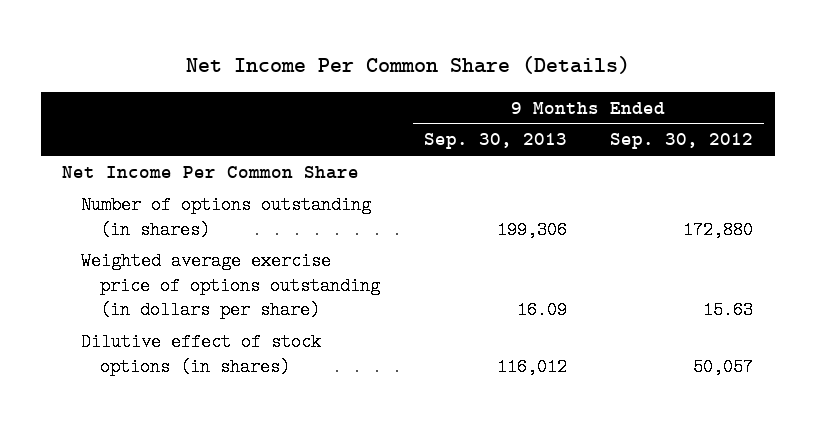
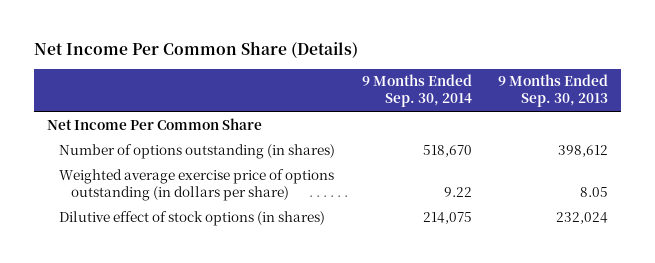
[609,133,753,150] Sep. 30, 2012 -> none
none -> [361,74,472,108] 9 Months Ended Sep. 30, 2014
[496,220,567,239] 199,306 -> [557,144,608,157] 398,612
[516,301,567,320] 16.09 -> [579,186,608,197] 8.05
[496,357,567,376] 116,012 -> [555,211,608,224] 232,024

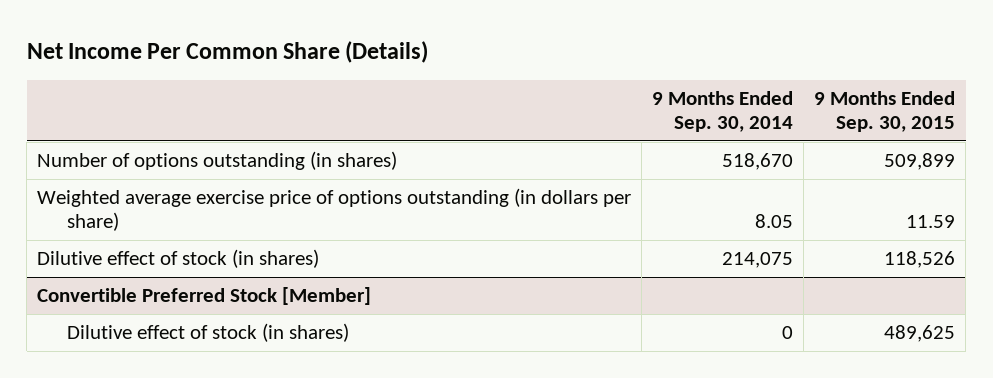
[497,74,608,108] 9 Months Ended Sep. 30, 2013 -> none
none -> [814,90,956,132] 9 Months Ended Sep. 30, 2015
[47,117,263,130] Net Income Per Common Share -> none
[443,186,472,197] 9.22 -> [755,214,794,229] 8.05
[59,210,326,226] Dilutive effect of stock options (in shares) -> [37,249,320,269] Dilutive effect of stock (in shares)
none -> [37,287,372,306] Convertible Preferred Stock [Member]
none -> [67,323,350,343] Dilutive effect of stock (in shares)

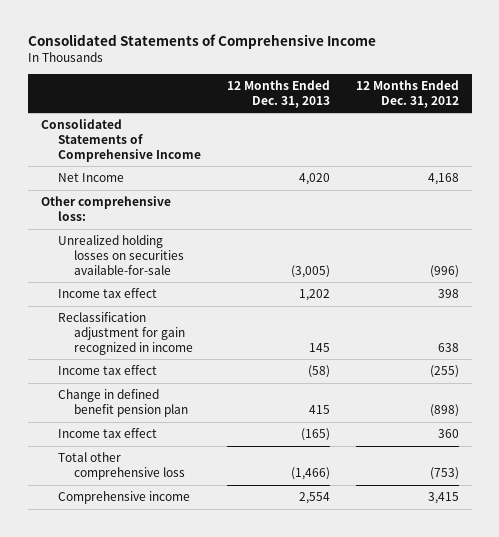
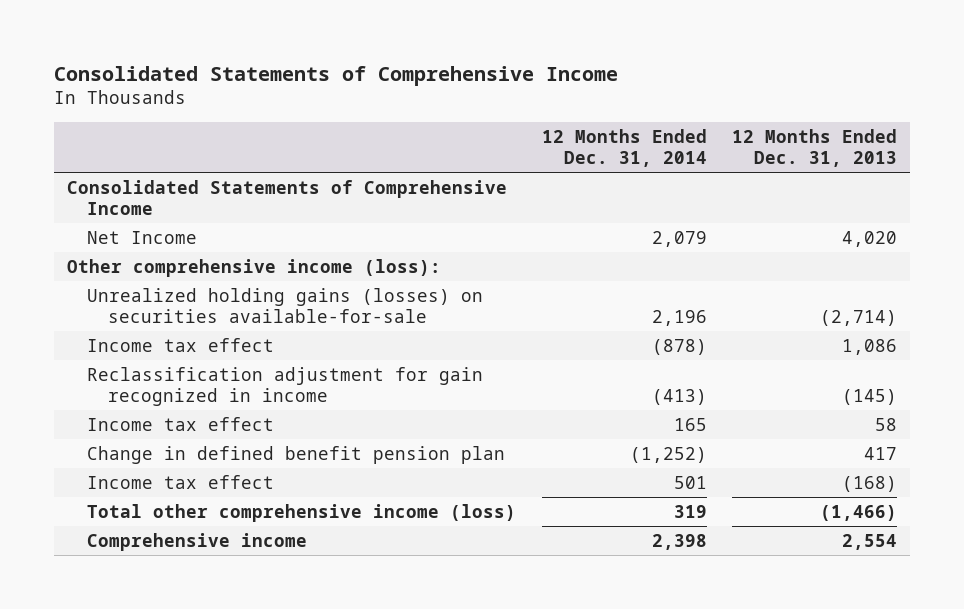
[355,80,459,108] 12 Months Ended Dec. 31, 2012 -> none
none -> [541,128,707,167] 12 Months Ended Dec. 31, 2014
[40,196,171,221] Other comprehensive loss: -> [66,258,441,277] Other comprehensive income (loss):
[57,235,185,275] Unrealized holding losses on securities available-for-sale -> [87,287,484,324] Unrealized holding gains (losses) on securities available-for-sale
[290,264,330,278] (3,005) -> [820,310,898,327] (2,714)
[298,289,330,302] 1,202 -> [842,338,898,355] 1,086
[308,342,330,352] 145 -> [842,389,898,406] (145)
[307,365,330,379] (58) -> [875,417,898,431] 58
[308,404,330,414] 415 -> [864,446,898,460] 417
[300,428,330,442] (165) -> [842,475,898,492] (168)
[57,452,186,480] Total other comprehensive loss -> [87,503,517,522] Total other comprehensive income (loss)

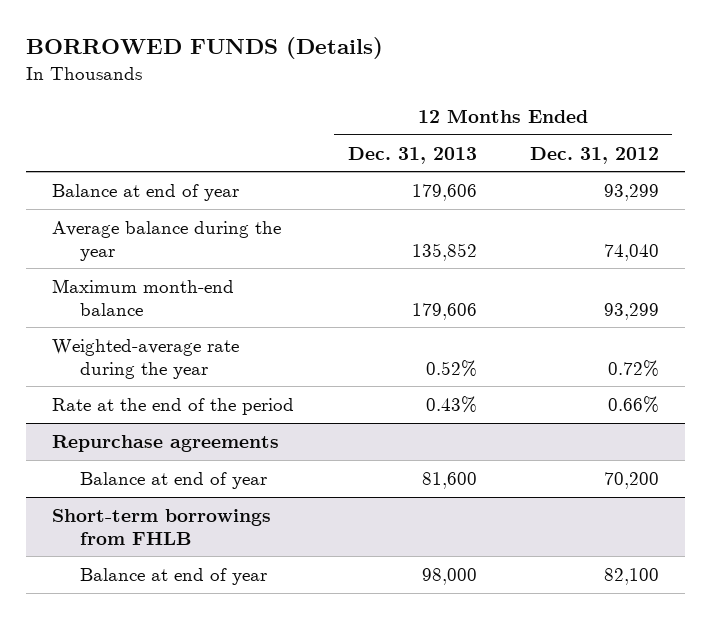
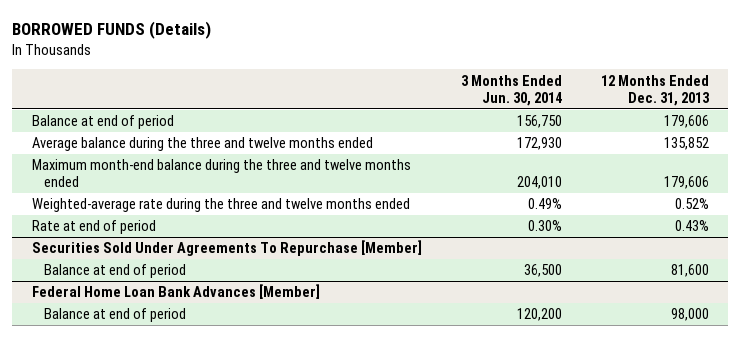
[529,146,659,164] Dec. 31, 2012 -> none
none -> [460,74,562,106] 3 Months Ended Jun. 30, 2014
[52,434,280,452] Repurchase agreements -> none
[52,508,272,545] Short-term borrowings from FHLB -> none
[52,183,240,201] Balance at end of year -> [31,115,174,130] Balance at end of period
[52,220,282,261] Average balance during the year -> [31,137,373,152] Average balance during the three and twelve months ended
[52,278,235,316] Maximum month-end balance -> [31,159,411,188] Maximum month-end balance during the three and twelve months ended
[52,338,240,379] Weighted-average rate during the year -> [31,198,410,213] Weighted-average rate during the three and twelve months ended
[52,397,295,415] Rate at the end of the period -> [31,220,156,235] Rate at end of period
none -> [31,240,422,257] Securities Sold Under Agreements To Repurchase [Member]
[79,471,267,489] Balance at end of year -> [43,264,186,279] Balance at end of period
none -> [31,284,320,300] Federal Home Loan Bank Advances [Member]
[79,567,267,585] Balance at end of year -> [43,308,186,323] Balance at end of period

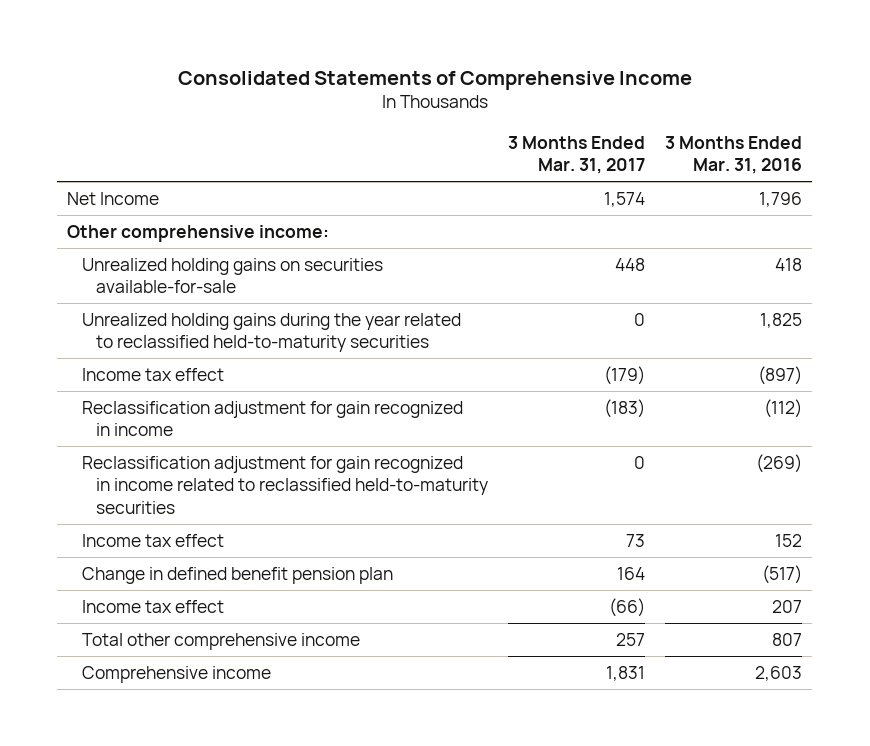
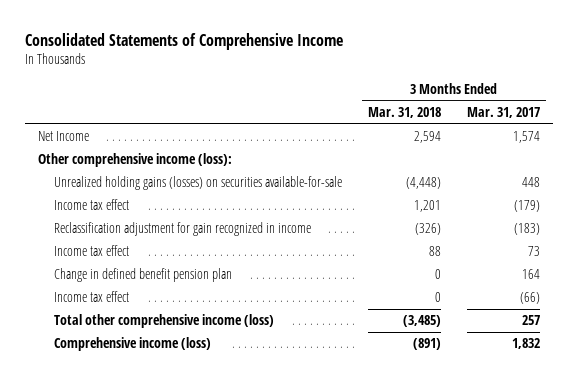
[665,135,803,174] 3 Months Ended Mar. 31, 2016 -> none
none -> [368,107,442,119] Mar. 31, 2018
[81,312,461,353] Unrealized holding gains during the year related to reclassified held-to-maturity securities -> none
[67,224,330,242] Other comprehensive income: -> [37,153,232,168] Other comprehensive income (loss):
[81,257,383,294] Unrealized holding gains on securities available-for-sale -> [54,176,343,191] Unrealized holding gains (losses) on securities available-for-sale
[81,455,489,514] Reclassification adjustment for gain recognized in income related to reclassified held-to-maturity securities -> none
[81,632,360,650] Total other comprehensive income -> [54,314,275,329] Total other comprehensive income (loss)
[81,665,271,683] Comprehensive income -> [54,337,212,352] Comprehensive income (loss)
[606,665,646,681] 1,831 -> [511,338,540,350] 1,832

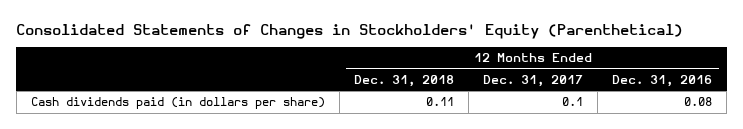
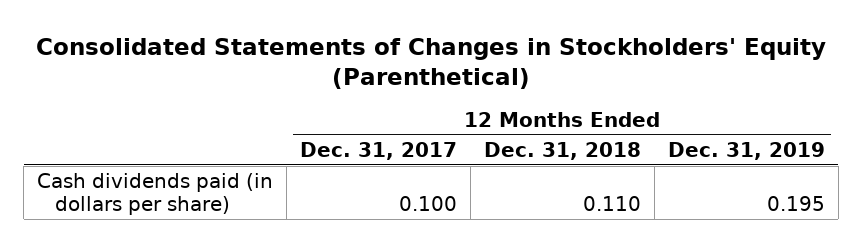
[611,74,712,87] Dec. 31, 2016 -> none
none -> [667,141,825,160] Dec. 31, 2019
[425,97,454,107] 0.11 -> [582,195,641,211] 0.110
[561,97,583,107] 0.1 -> [399,195,458,211] 0.100

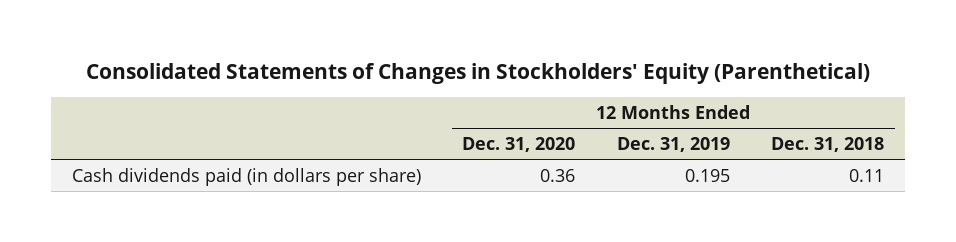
[300,141,458,160] Dec. 31, 2017 -> none
none -> [462,136,576,152] Dec. 31, 2020
[582,195,641,211] 0.110 -> [849,168,885,182] 0.11

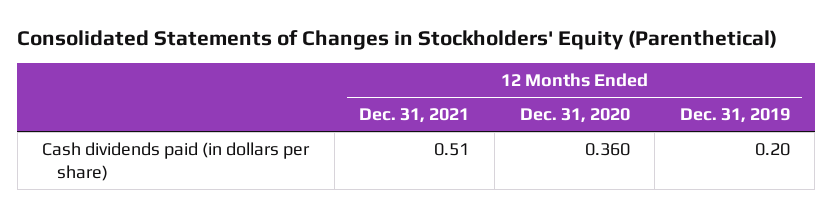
[771,136,885,152] Dec. 31, 2018 -> none
none -> [359,108,470,124] Dec. 31, 2021
[540,168,576,182] 0.36 -> [584,142,630,156] 0.360
[684,168,730,182] 0.195 -> [754,142,790,156] 0.20

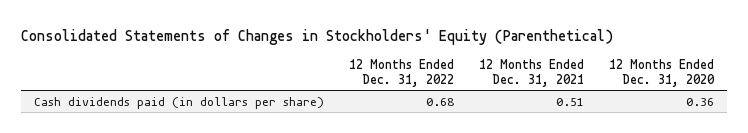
[679,108,790,124] Dec. 31, 2019 -> none
none -> [349,58,455,88] 12 Months Ended Dec. 31, 2022
[584,142,630,156] 0.360 -> [686,97,715,106] 0.36

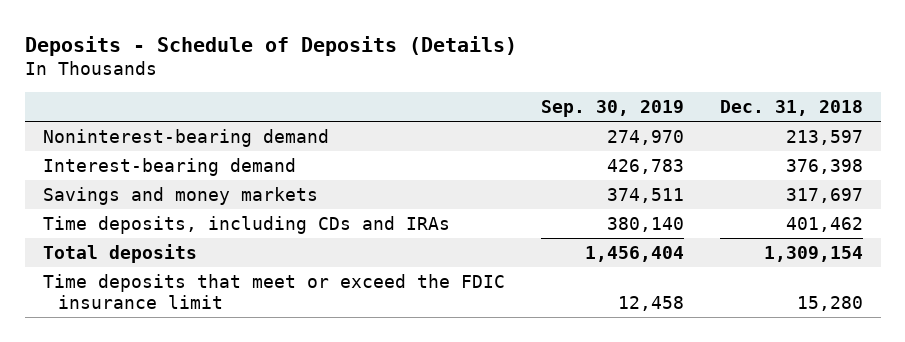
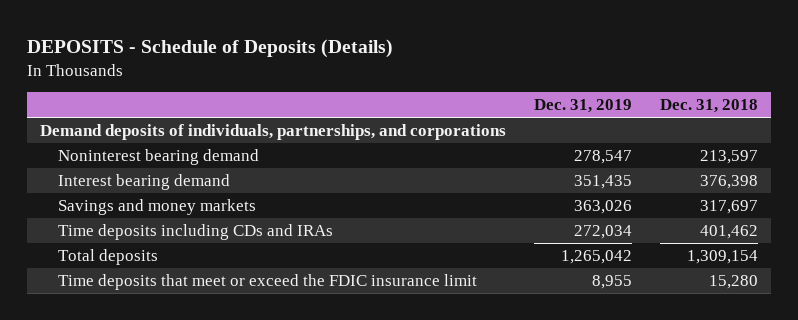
[24,35,517,56] Deposits - Schedule of Deposits (Details) -> [26,38,393,58] DEPOSITS - Schedule of Deposits (Details)
[540,100,684,118] Sep. 30, 2019 -> none
none -> [533,99,632,114] Dec. 31, 2019
none -> [40,124,507,141] Demand deposits of individuals, partnerships, and corporations
[42,128,329,147] Noninterest-bearing demand -> [57,149,259,166] Noninterest bearing demand
[42,157,296,176] Interest-bearing demand -> [57,174,230,191] Interest bearing demand
[42,215,450,234] Time deposits, including CDs and IRAs -> [57,224,333,241] Time deposits including CDs and IRAs

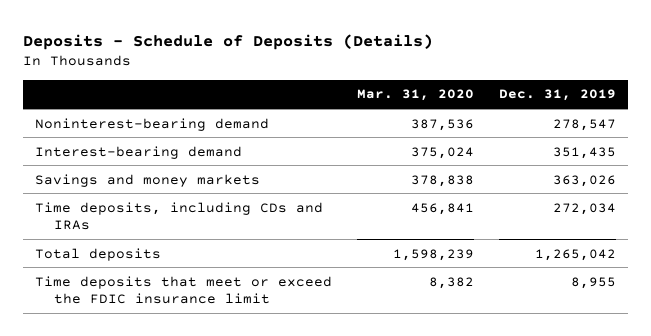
[26,38,393,58] DEPOSITS - Schedule of Deposits (Details) -> [22,33,433,50] Deposits - Schedule of Deposits (Details)
[659,99,758,114] Dec. 31, 2018 -> none
none -> [356,89,474,102] Mar. 31, 2020
[40,124,507,141] Demand deposits of individuals, partnerships, and corporations -> none
[57,149,259,166] Noninterest bearing demand -> [35,117,270,131] Noninterest-bearing demand
[57,174,230,191] Interest bearing demand -> [35,145,243,159] Interest-bearing demand
[57,224,333,241] Time deposits including CDs and IRAs -> [35,201,324,231] Time deposits, including CDs and IRAs

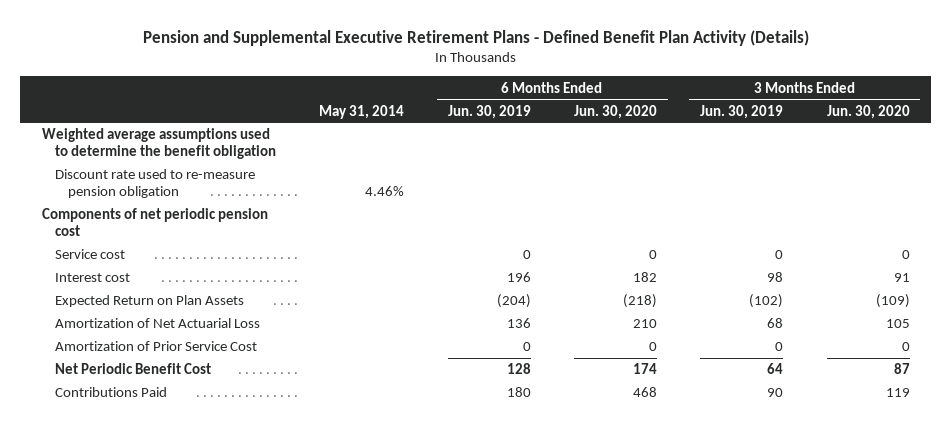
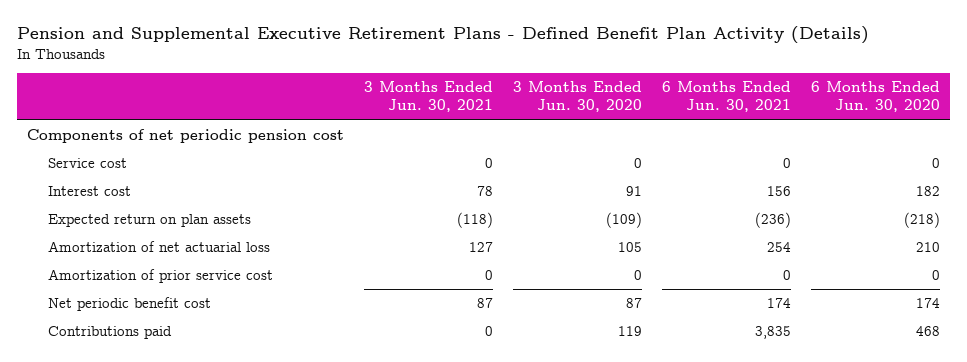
[319,104,405,119] May 31, 2014 -> none
[447,104,531,119] Jun. 30, 2019 -> none
[700,104,784,119] Jun. 30, 2019 -> none
none -> [363,81,493,113] 3 Months Ended Jun. 30, 2021
none -> [662,81,792,113] 6 Months Ended Jun. 30, 2021
[41,128,277,160] Weighted average assumptions used to determine the benefit obligation -> none
[55,169,256,199] Discount rate used to re-measure pension obligation -> none
[55,295,245,308] Expected Return on Plan Assets -> [47,214,251,228] Expected return on plan assets
[55,318,261,329] Amortization of Net Actuarial Loss -> [47,241,270,253] Amortization of net actuarial loss
[55,341,258,352] Amortization of Prior Service Cost -> [47,269,273,284] Amortization of prior service cost
[55,363,212,375] Net Periodic Benefit Cost -> [47,297,211,312] Net periodic benefit cost
[55,387,168,398] Contributions Paid -> [47,326,172,340] Contributions paid

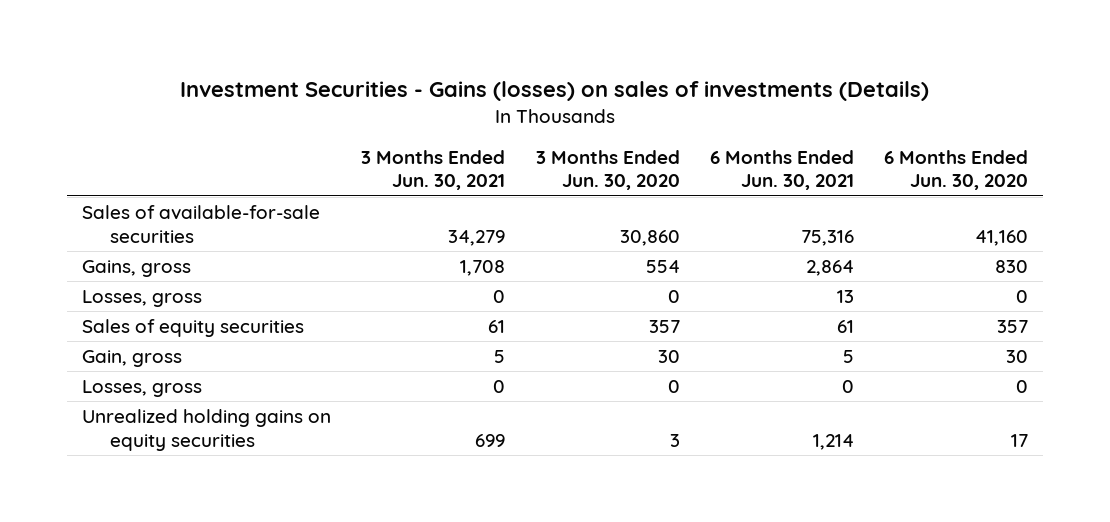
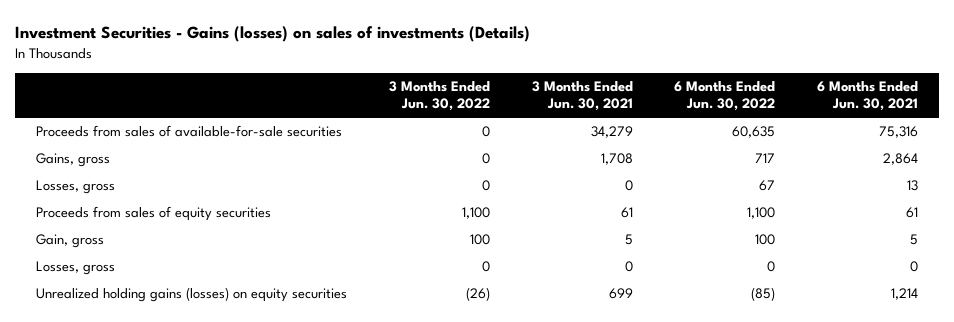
[535,149,680,191] 3 Months Ended Jun. 30, 2020 -> none
[884,149,1029,191] 6 Months Ended Jun. 30, 2020 -> none
none -> [388,80,490,112] 3 Months Ended Jun. 30, 2022
none -> [674,80,776,112] 6 Months Ended Jun. 30, 2022
[82,205,321,243] Sales of available-for-sale securities -> [36,125,343,138] Proceeds from sales of available-for-sale securities
[82,319,305,338] Sales of equity securities -> [36,206,272,222] Proceeds from sales of equity securities
[82,409,332,451] Unrealized holding gains on equity securities -> [36,287,348,303] Unrealized holding gains (losses) on equity securities

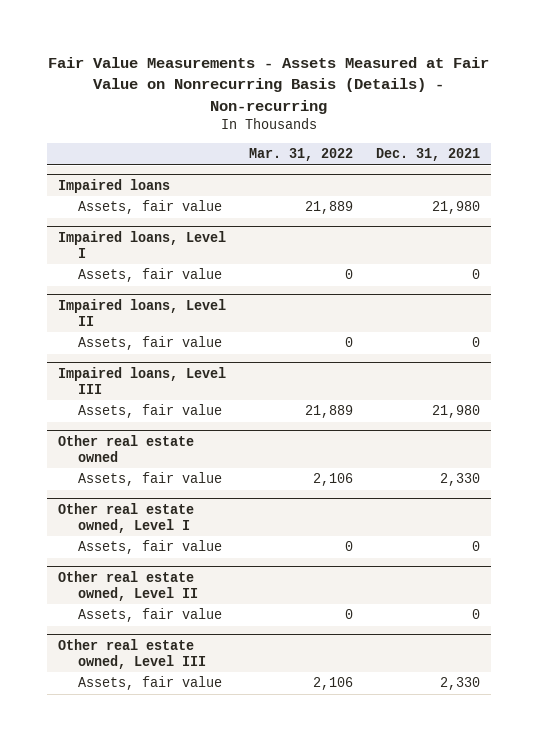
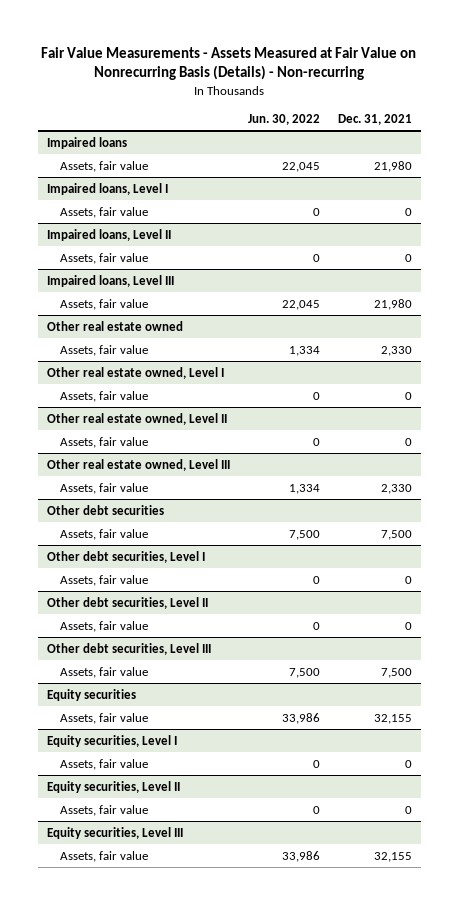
[249,148,354,162] Mar. 31, 2022 -> none
none -> [247,113,320,125] Jun. 30, 2022
none -> [46,504,164,515] Other debt securities
none -> [60,528,149,540] Assets, fair value
none -> [46,550,205,563] Other debt securities, Level I
none -> [60,574,149,586] Assets, fair value
none -> [46,596,208,609] Other debt securities, Level II
none -> [60,620,149,632] Assets, fair value
none -> [46,642,211,655] Other debt securities, Level III
none -> [60,666,149,678] Assets, fair value
none -> [46,688,136,701] Equity securities
none -> [60,712,149,724] Assets, fair value
none -> [46,734,177,747] Equity securities, Level I
none -> [60,758,149,770] Assets, fair value
none -> [46,780,180,793] Equity securities, Level II
none -> [60,804,149,816] Assets, fair value
none -> [46,826,183,839] Equity securities, Level III
none -> [60,850,149,862] Assets, fair value

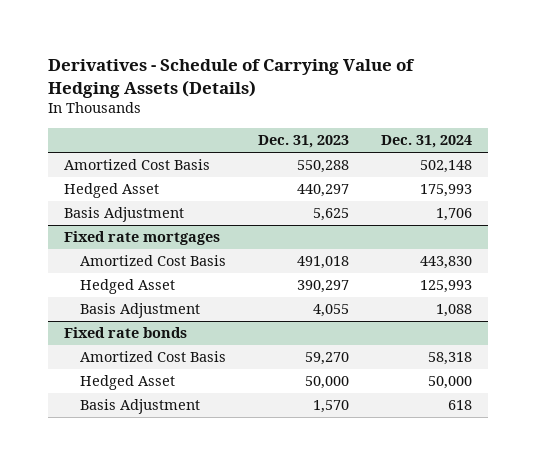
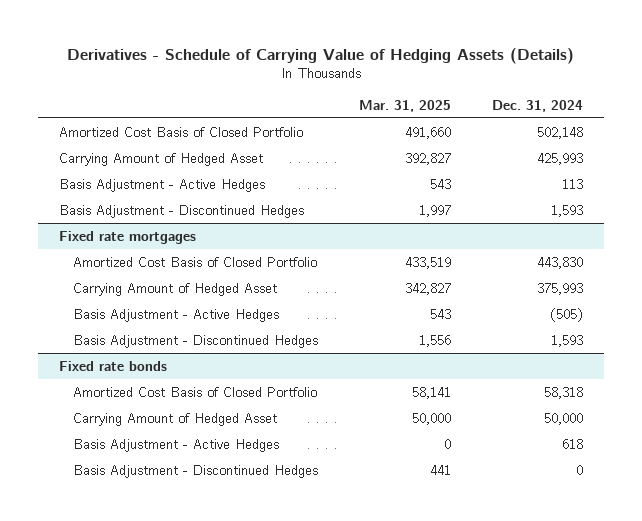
[257,135,349,149] Dec. 31, 2023 -> none
none -> [358,99,451,112] Mar. 31, 2025
[63,159,210,171] Amortized Cost Basis -> [58,126,303,137] Amortized Cost Basis of Closed Portfolio
[63,183,159,199] Hedged Asset -> [58,152,263,166] Carrying Amount of Hedged Asset
[420,184,473,198] 175,993 -> [536,152,583,165] 425,993
[63,207,184,223] Basis Adjustment -> [58,178,265,192] Basis Adjustment - Active Hedges
[436,208,473,222] 1,706 -> [561,178,583,189] 113
none -> [58,204,304,218] Basis Adjustment - Discontinued Hedges
[79,255,226,267] Amortized Cost Basis -> [72,256,317,267] Amortized Cost Basis of Closed Portfolio
[79,279,175,295] Hedged Asset -> [72,282,277,296] Carrying Amount of Hedged Asset
[420,280,473,294] 125,993 -> [536,282,583,295] 375,993
[79,303,200,319] Basis Adjustment -> [72,308,279,322] Basis Adjustment - Active Hedges
[436,304,473,318] 1,088 -> [549,307,583,322] (505)
none -> [72,334,318,348] Basis Adjustment - Discontinued Hedges
[79,351,226,363] Amortized Cost Basis -> [72,386,317,397] Amortized Cost Basis of Closed Portfolio
[79,375,175,391] Hedged Asset -> [72,412,277,426] Carrying Amount of Hedged Asset
[79,399,200,415] Basis Adjustment -> [72,438,279,452] Basis Adjustment - Active Hedges
none -> [72,464,318,478] Basis Adjustment - Discontinued Hedges

